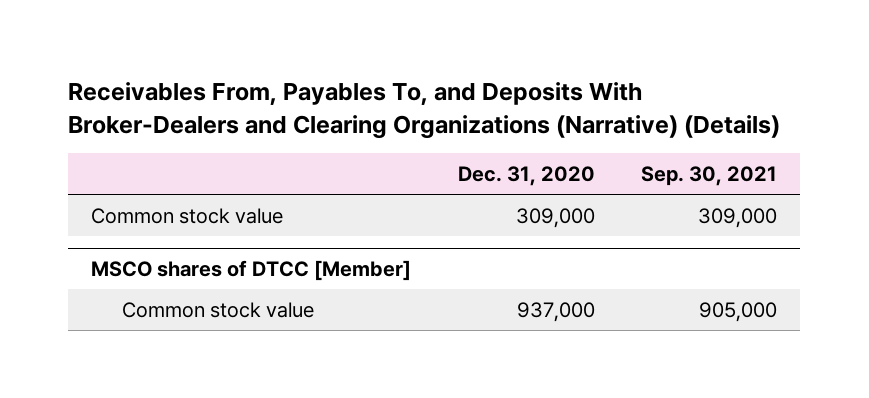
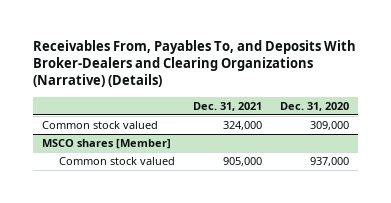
[641,166,778,187] Sep. 30, 2021 -> none
none -> [193,101,263,111] Dec. 31, 2021
[91,207,284,224] Common stock value -> [42,121,159,130] Common stock valued
[91,260,412,282] MSCO shares of DTCC [Member] -> [42,139,172,150] MSCO shares [Member]
[122,301,315,318] Common stock value -> [59,157,176,166] Common stock valued

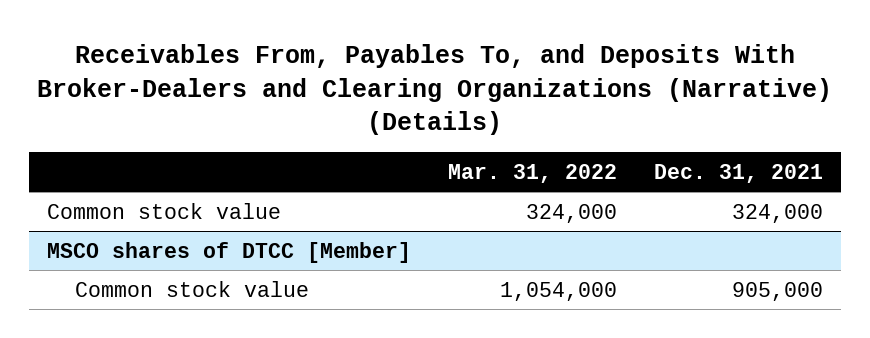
[280,101,350,111] Dec. 31, 2020 -> none
none -> [447,163,617,183] Mar. 31, 2022
[42,121,159,130] Common stock valued -> [47,202,282,219] Common stock value
[42,139,172,150] MSCO shares [Member] -> [47,241,412,263] MSCO shares of DTCC [Member]
[59,157,176,166] Common stock valued -> [75,280,310,297] Common stock value

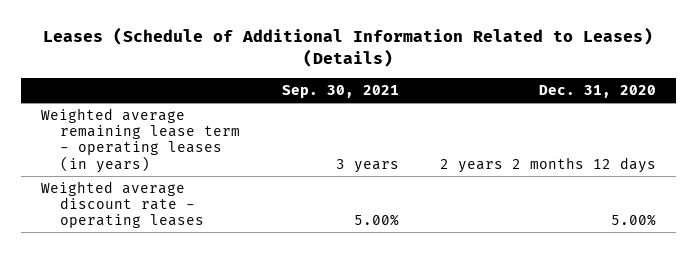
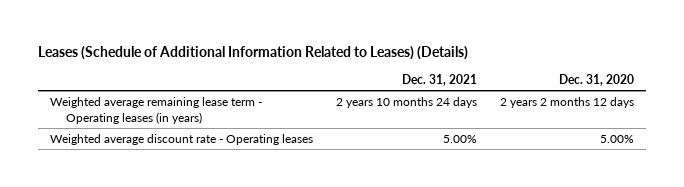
[281,85,399,99] Sep. 30, 2021 -> none
none -> [402,74,478,87] Dec. 31, 2021
[41,107,241,173] Weighted average remaining lease term - operating leases (in years) -> [49,96,262,124] Weighted average remaining lease term - Operating leases (in years)
[41,180,205,229] Weighted average discount rate - operating leases -> [49,133,313,145] Weighted average discount rate - Operating leases

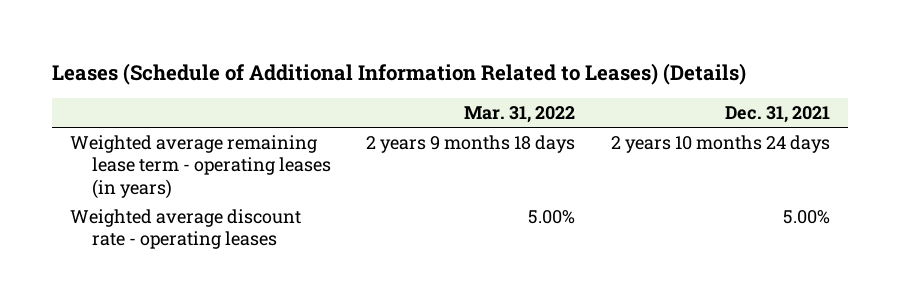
[559,74,635,87] Dec. 31, 2020 -> none
none -> [464,105,576,123] Mar. 31, 2022
[49,96,262,124] Weighted average remaining lease term - Operating leases (in years) -> [69,135,331,199] Weighted average remaining lease term - operating leases (in years)
[49,133,313,145] Weighted average discount rate - Operating leases -> [69,209,301,250] Weighted average discount rate - operating leases

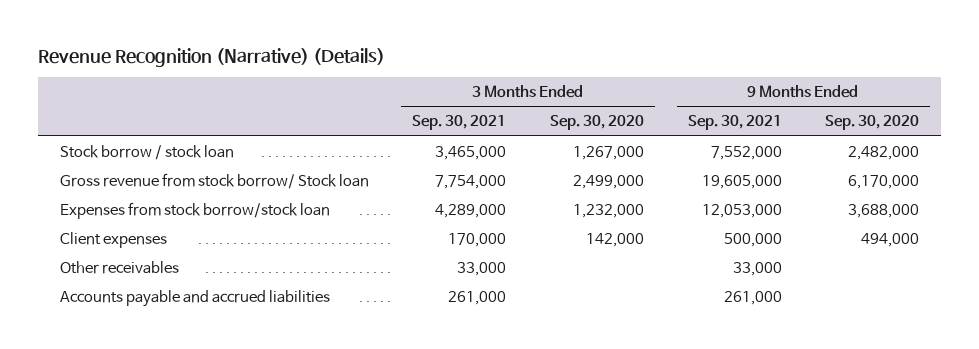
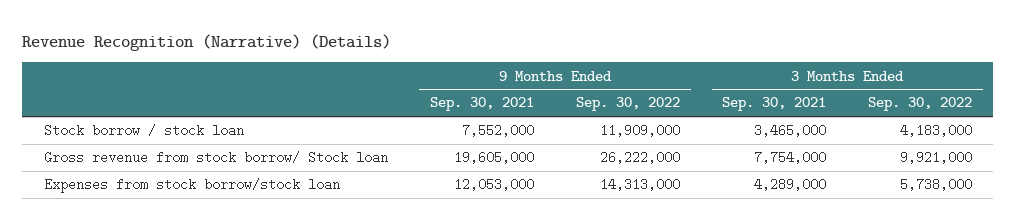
[549,115,644,131] Sep. 30, 2020 -> none
[825,115,920,131] Sep. 30, 2020 -> none
none -> [575,97,680,112] Sep. 30, 2022
none -> [868,97,973,112] Sep. 30, 2022
[59,232,167,249] Client expenses -> none
[59,261,179,275] Other receivables -> none
[59,290,330,308] Accounts payable and accrued liabilities -> none

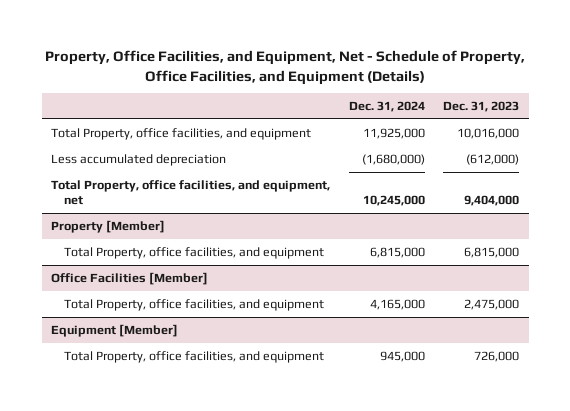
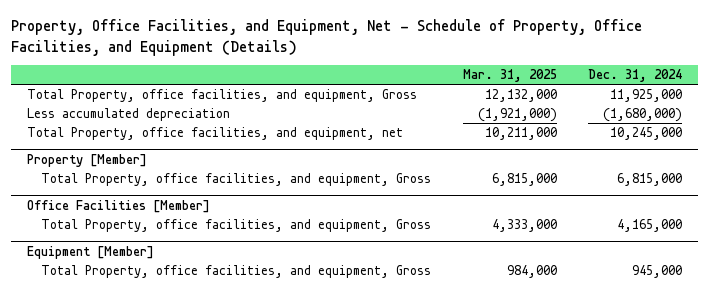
[443,101,520,113] Dec. 31, 2023 -> none
none -> [462,69,557,83] Mar. 31, 2025
[50,127,311,140] Total Property, office facilities, and equipment -> [26,89,417,103] Total Property, office facilities, and equipment, Gross
[63,246,324,259] Total Property, office facilities, and equipment -> [40,173,431,187] Total Property, office facilities, and equipment, Gross
[63,298,324,311] Total Property, office facilities, and equipment -> [40,219,431,233] Total Property, office facilities, and equipment, Gross
[63,350,324,363] Total Property, office facilities, and equipment -> [40,265,431,279] Total Property, office facilities, and equipment, Gross

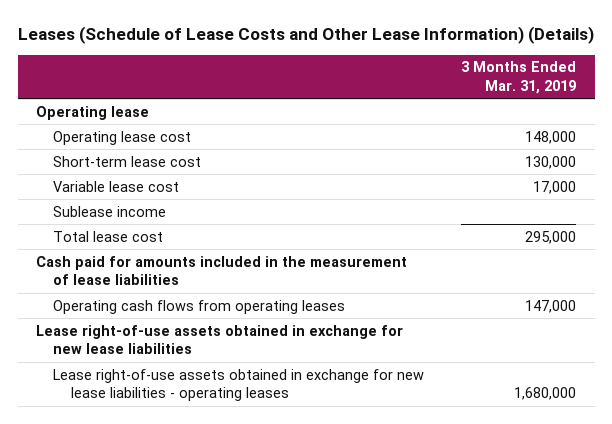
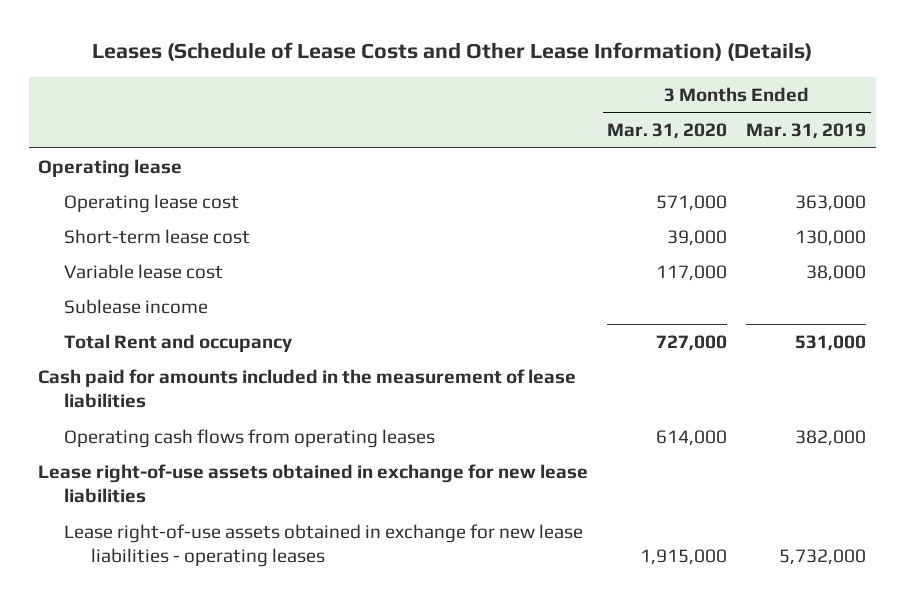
none -> [607,123,728,140] Mar. 31, 2020
[525,130,577,144] 148,000 -> [795,194,867,211] 363,000
[533,180,577,194] 17,000 -> [806,264,867,281] 38,000
[53,230,164,242] Total lease cost -> none
none -> [64,333,293,352] Total Rent and occupancy
[525,299,577,313] 147,000 -> [795,429,867,446] 382,000
[514,387,577,401] 1,680,000 -> [779,549,867,566] 5,732,000

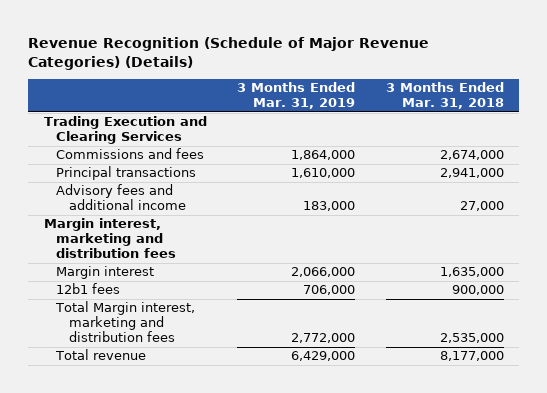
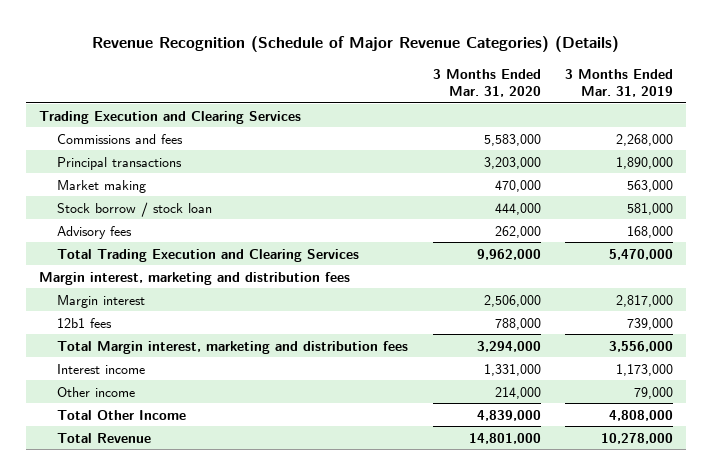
[385,82,504,110] 3 Months Ended Mar. 31, 2018 -> none
none -> [432,68,541,97] 3 Months Ended Mar. 31, 2020
[291,150,356,161] 1,864,000 -> [616,133,674,146] 2,268,000
[291,168,356,179] 1,610,000 -> [616,156,674,169] 1,890,000
none -> [57,179,147,193] Market making
none -> [57,201,213,217] Stock borrow / stock loan
[56,184,186,211] Advisory fees and additional income -> [57,225,133,239] Advisory fees
[303,201,356,212] 183,000 -> [627,225,674,238] 168,000
none -> [57,248,360,262] Total Trading Execution and Clearing Services
[291,267,356,278] 2,066,000 -> [616,294,674,307] 2,817,000
[303,285,356,296] 706,000 -> [627,317,674,330] 739,000
[291,333,356,344] 2,772,000 -> [609,340,674,352] 3,556,000
none -> [57,363,146,374] Interest income
none -> [57,386,136,397] Other income
none -> [57,409,187,420] Total Other Income
[55,349,147,361] Total revenue -> [57,432,152,443] Total Revenue
[291,351,356,362] 6,429,000 -> [601,432,674,444] 10,278,000

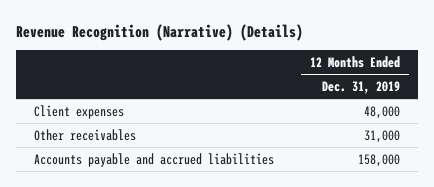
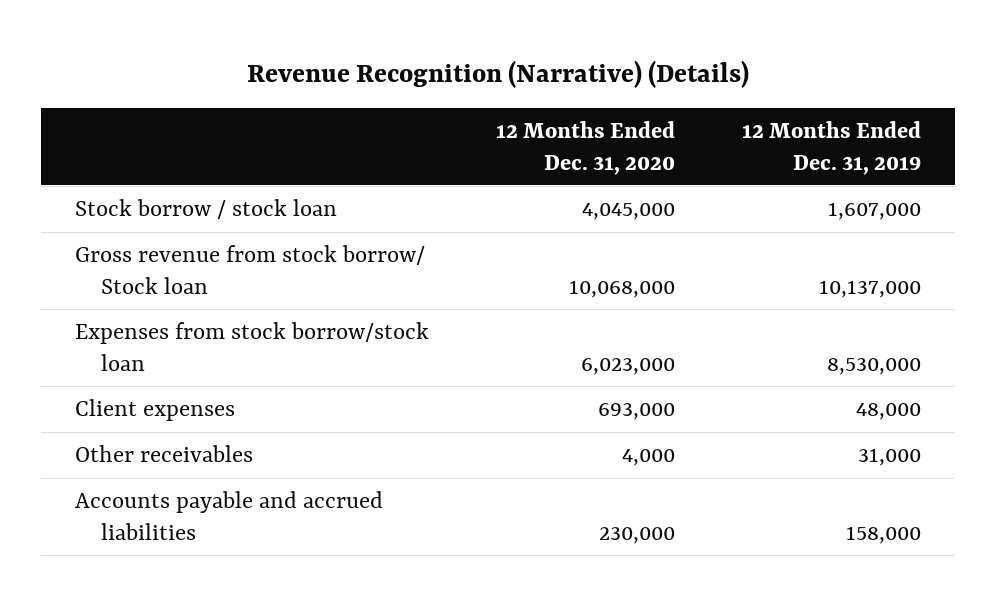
none -> [496,121,676,175] 12 Months Ended Dec. 31, 2020
none -> [74,199,337,220] Stock borrow / stock loan
none -> [74,245,425,294] Gross revenue from stock borrow/ Stock loan
none -> [74,322,429,371] Expenses from stock borrow/stock loan

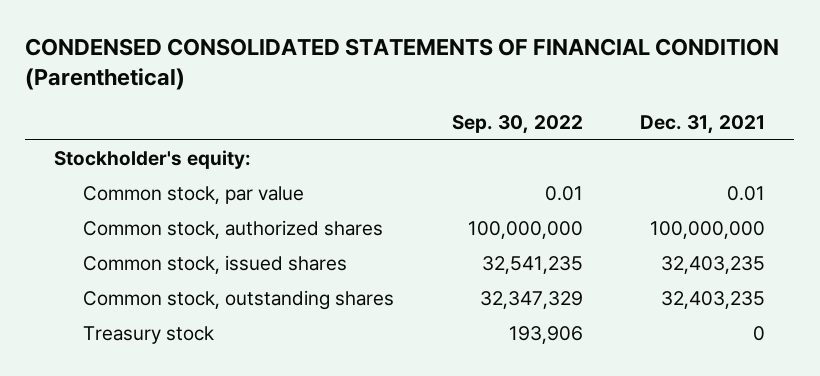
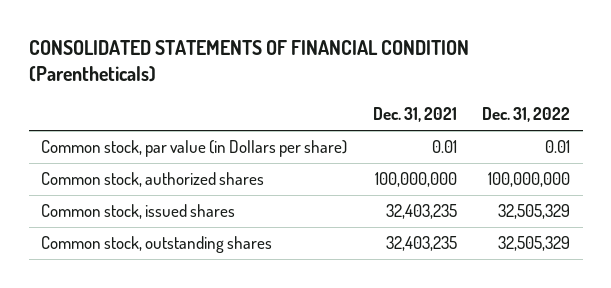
[25,38,780,91] CONDENSED CONSOLIDATED STATEMENTS OF FINANCIAL CONDITION (Parenthetical) -> [28,39,469,83] CONSOLIDATED STATEMENTS OF FINANCIAL CONDITION (Parentheticals)
[451,115,583,135] Sep. 30, 2022 -> none
none -> [482,107,571,123] Dec. 31, 2022
[54,150,252,170] Stockholder's equity: -> none
[82,186,304,205] Common stock, par value -> [41,140,348,158] Common stock, par value (in Dollars per share)
[82,326,214,345] Treasury stock -> none

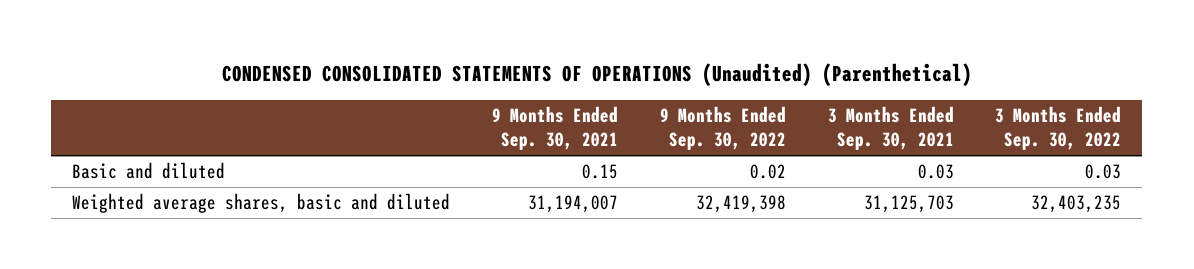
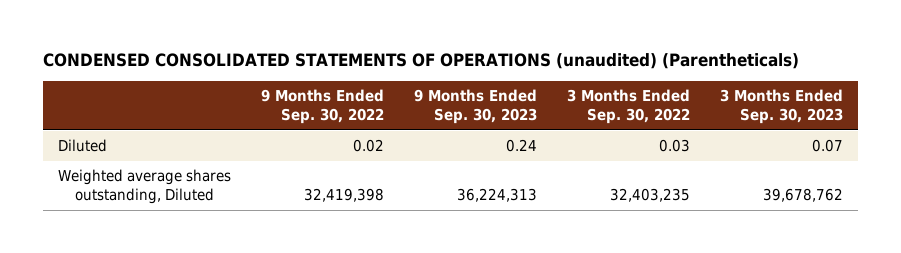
[221,62,972,86] CONDENSED CONSOLIDATED STATEMENTS OF OPERATIONS (Unaudited) (Parenthetical) -> [43,52,800,69] CONDENSED CONSOLIDATED STATEMENTS OF OPERATIONS (unaudited) (Parentheticals)
[492,106,619,151] 9 Months Ended Sep. 30, 2021 -> none
[827,106,954,151] 3 Months Ended Sep. 30, 2021 -> none
none -> [414,89,538,125] 9 Months Ended Sep. 30, 2023
none -> [720,89,844,125] 3 Months Ended Sep. 30, 2023
[72,162,226,180] Basic and diluted -> [58,139,108,153] Diluted
[72,193,451,214] Weighted average shares, basic and diluted -> [58,169,232,205] Weighted average shares outstanding, Diluted

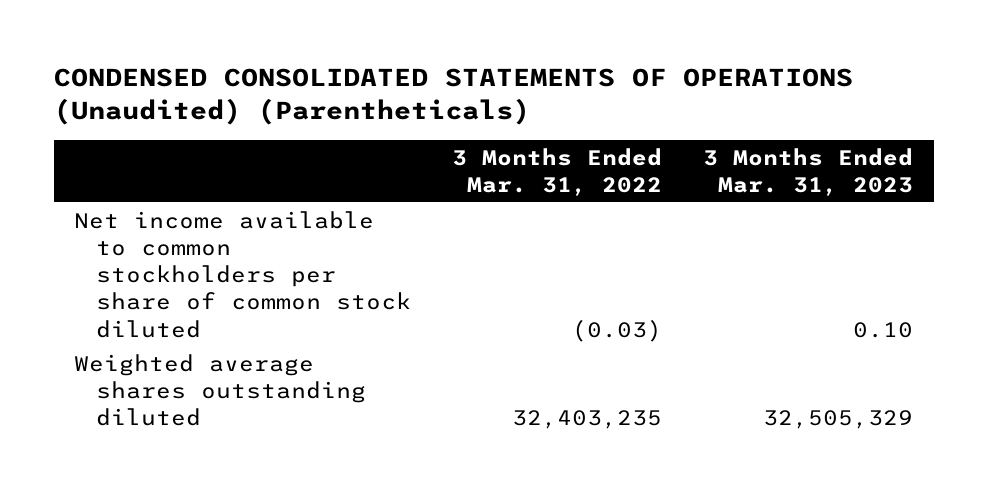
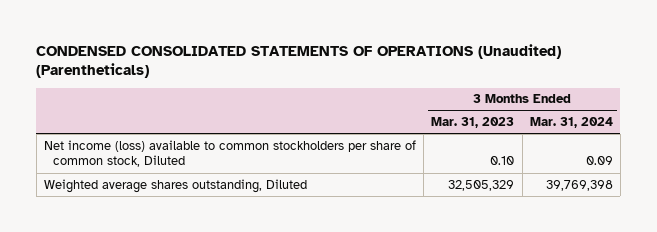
[452,147,663,197] 3 Months Ended Mar. 31, 2022 -> none
none -> [529,117,613,129] Mar. 31, 2024
[74,210,411,338] Net income available to common stockholders per share of common stock diluted -> [43,139,416,168] Net income (loss) available to common stockholders per share of common stock, Diluted
[74,353,366,427] Weighted average shares outstanding diluted -> [43,178,307,193] Weighted average shares outstanding, Diluted

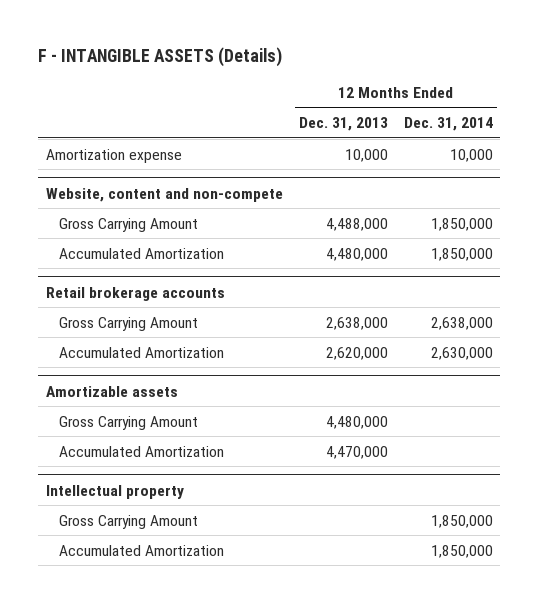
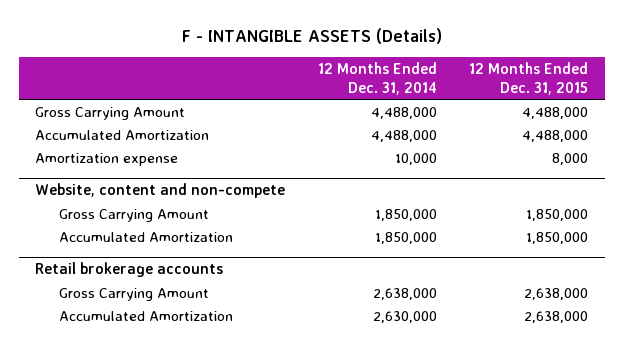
[298,116,388,131] Dec. 31, 2013 -> none
none -> [469,61,589,95] 12 Months Ended Dec. 31, 2015
none -> [34,106,185,120] Gross Carrying Amount
none -> [34,129,209,140] Accumulated Amortization
[45,385,178,397] Amortizable assets -> none
[58,415,198,430] Gross Carrying Amount -> none
[58,445,224,457] Accumulated Amortization -> none
[45,484,184,499] Intellectual property -> none
[58,514,198,529] Gross Carrying Amount -> none
[58,544,224,556] Accumulated Amortization -> none

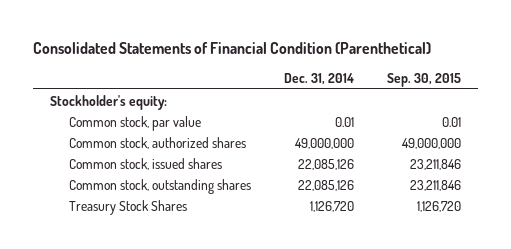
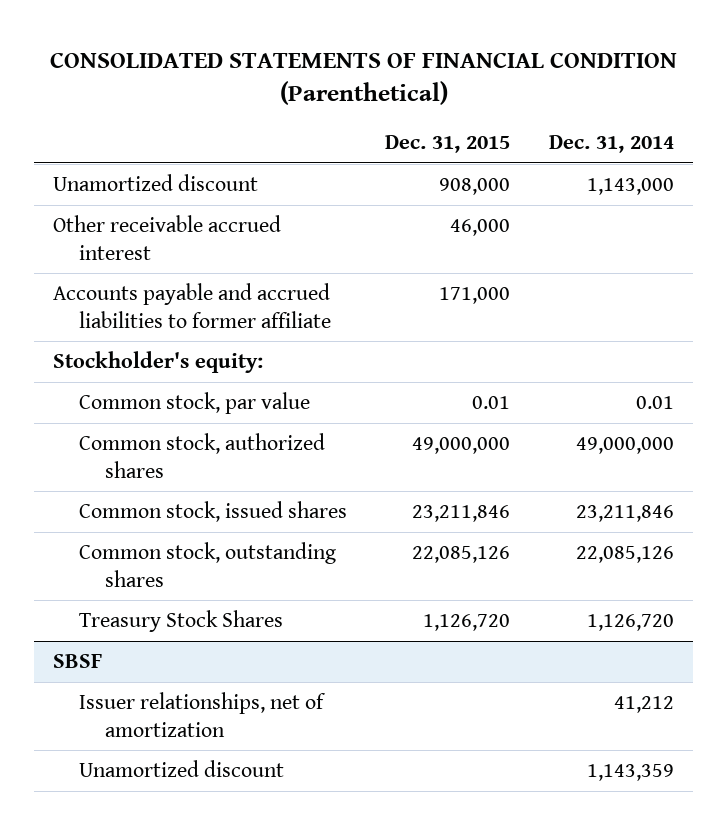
[33,41,432,54] Consolidated Statements of Financial Condition (Parenthetical) -> [49,51,677,105] CONSOLIDATED STATEMENTS OF FINANCIAL CONDITION (Parenthetical)
[387,72,462,87] Sep. 30, 2015 -> none
none -> [385,135,511,154] Dec. 31, 2015
none -> [53,173,259,191] Unamortized discount
none -> [53,214,282,260] Other receivable accrued interest
none -> [53,282,332,328] Accounts payable and accrued liabilities to former affiliate
[298,158,355,170] 22,085,126 -> [575,504,674,522] 23,211,846
none -> [53,653,103,668] SBSF
none -> [79,691,327,737] Issuer relationships, net of amortization
none -> [79,759,285,777] Unamortized discount

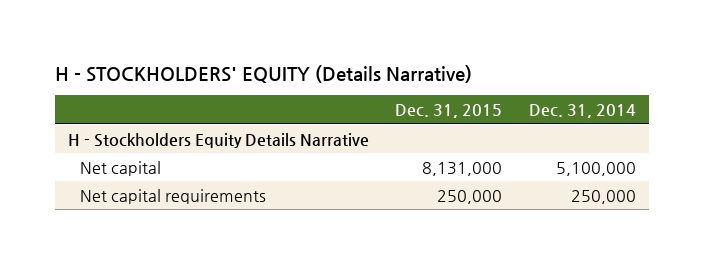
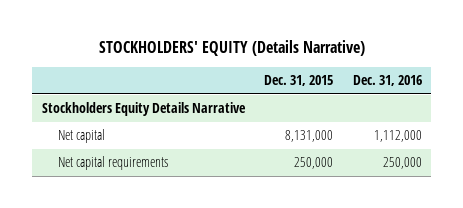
[54,64,472,83] H - STOCKHOLDERS' EQUITY (Details Narrative) -> [98,40,365,57] STOCKHOLDERS' EQUITY (Details Narrative)
[528,104,636,119] Dec. 31, 2014 -> none
none -> [352,75,422,87] Dec. 31, 2016
[68,132,370,148] H - Stockholders Equity Details Narrative -> [41,102,246,117] Stockholders Equity Details Narrative

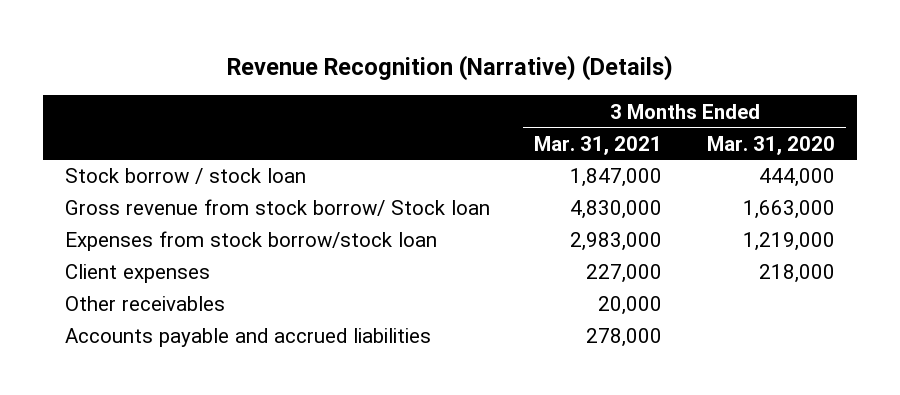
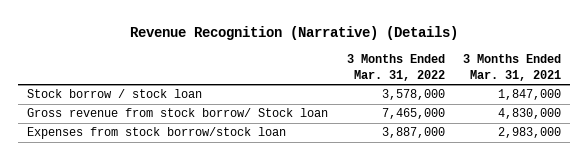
[706,135,835,155] Mar. 31, 2020 -> none
none -> [346,53,445,81] 3 Months Ended Mar. 31, 2022
[64,264,210,284] Client expenses -> none
[64,296,225,312] Other receivables -> none
[64,328,431,348] Accounts payable and accrued liabilities -> none

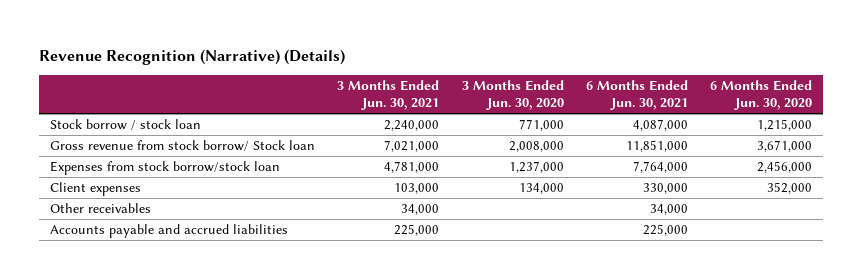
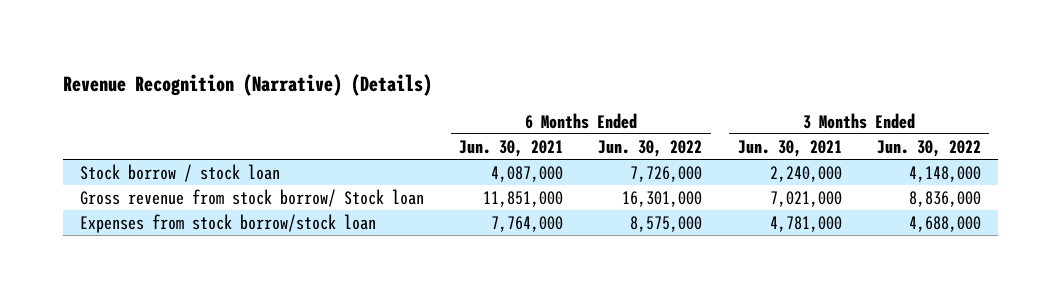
[461,80,564,111] 3 Months Ended Jun. 30, 2020 -> none
[710,80,813,111] 6 Months Ended Jun. 30, 2020 -> none
none -> [598,139,703,157] Jun. 30, 2022
none -> [876,139,981,157] Jun. 30, 2022
[50,182,142,197] Client expenses -> none
[50,203,152,214] Other receivables -> none
[50,224,289,239] Accounts payable and accrued liabilities -> none

